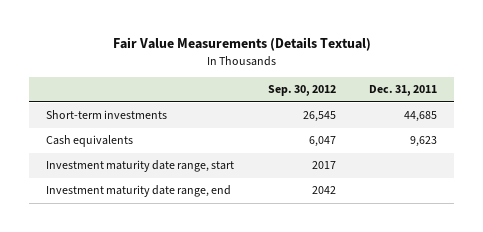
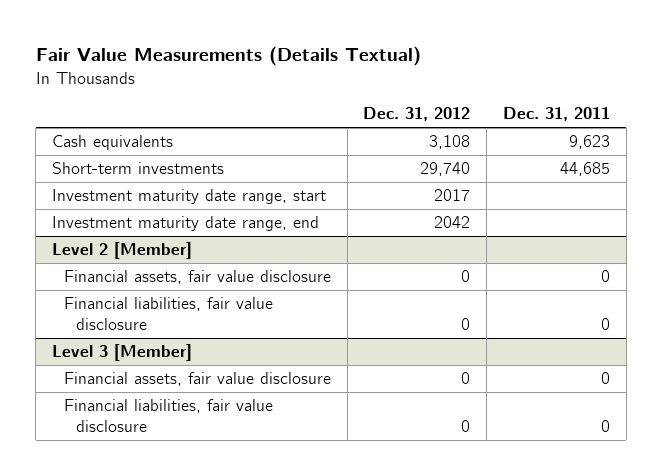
[267,85,336,97] Sep. 30, 2012 -> none
none -> [363,107,471,122] Dec. 31, 2012
[45,110,167,120] Short-term investments -> [52,162,225,175] Short-term investments
none -> [52,242,193,260] Level 2 [Member]
none -> [64,270,332,285] Financial assets, fair value disclosure
none -> [64,297,274,331] Financial liabilities, fair value disclosure
none -> [52,344,193,362] Level 3 [Member]
none -> [64,372,332,387] Financial assets, fair value disclosure
none -> [64,399,274,433] Financial liabilities, fair value disclosure

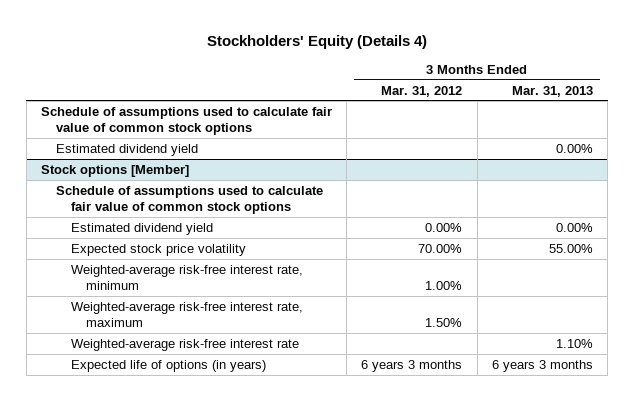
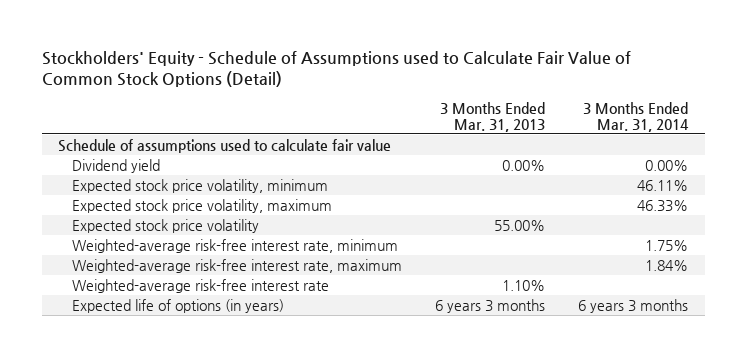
[206,35,427,50] Stockholders' Equity (Details 4) -> [41,51,631,88] Stockholders' Equity - Schedule of Assumptions used to Calculate Fair Value of Common Stock Options (Detail)
[381,85,463,97] Mar. 31, 2012 -> none
none -> [583,101,690,132] 3 Months Ended Mar. 31, 2014
[41,164,190,177] Stock options [Member] -> none
[56,185,324,215] Schedule of assumptions used to calculate fair value of common stock options -> none
[71,222,214,235] Estimated dividend yield -> none
[71,243,247,256] Expected stock price volatility -> none
[71,264,304,291] Weighted-average risk-free interest rate, minimum -> none
[71,301,304,328] Weighted-average risk-free interest rate, maximum -> none
[71,338,300,351] Weighted-average risk-free interest rate -> none
[71,359,267,372] Expected life of options (in years) -> none
[41,106,333,136] Schedule of assumptions used to calculate fair value of common stock options -> [58,138,392,153] Schedule of assumptions used to calculate fair value
[56,143,199,156] Estimated dividend yield -> [72,158,161,173] Dividend yield
none -> [72,178,329,193] Expected stock price volatility, minimum
none -> [72,198,333,213] Expected stock price volatility, maximum
none -> [72,218,260,233] Expected stock price volatility
none -> [72,238,399,253] Weighted-average risk-free interest rate, minimum
none -> [72,258,403,273] Weighted-average risk-free interest rate, maximum
none -> [72,278,330,293] Weighted-average risk-free interest rate
none -> [72,298,285,313] Expected life of options (in years)

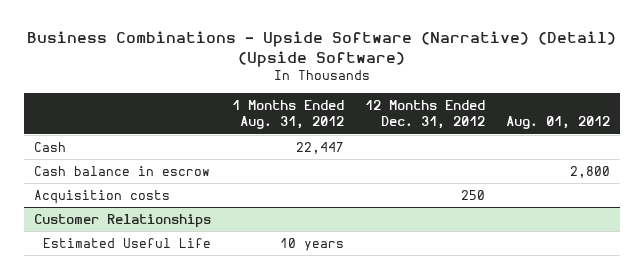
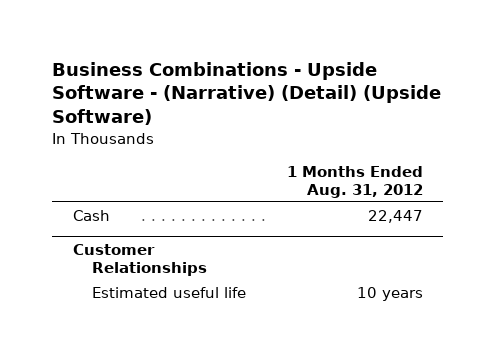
[26,31,616,68] Business Combinations - Upside Software (Narrative) (Detail) (Upside Software) -> [52,61,442,126] Business Combinations - Upside Software - (Narrative) (Detail) (Upside Software)
[364,99,485,130] 12 Months Ended Dec. 31, 2012 -> none
[505,116,610,130] Aug. 01, 2012 -> none
[34,165,211,176] Cash balance in escrow -> none
[34,189,171,204] Acquisition costs -> none
[43,237,212,248] Estimated Useful Life -> [91,287,246,299] Estimated useful life

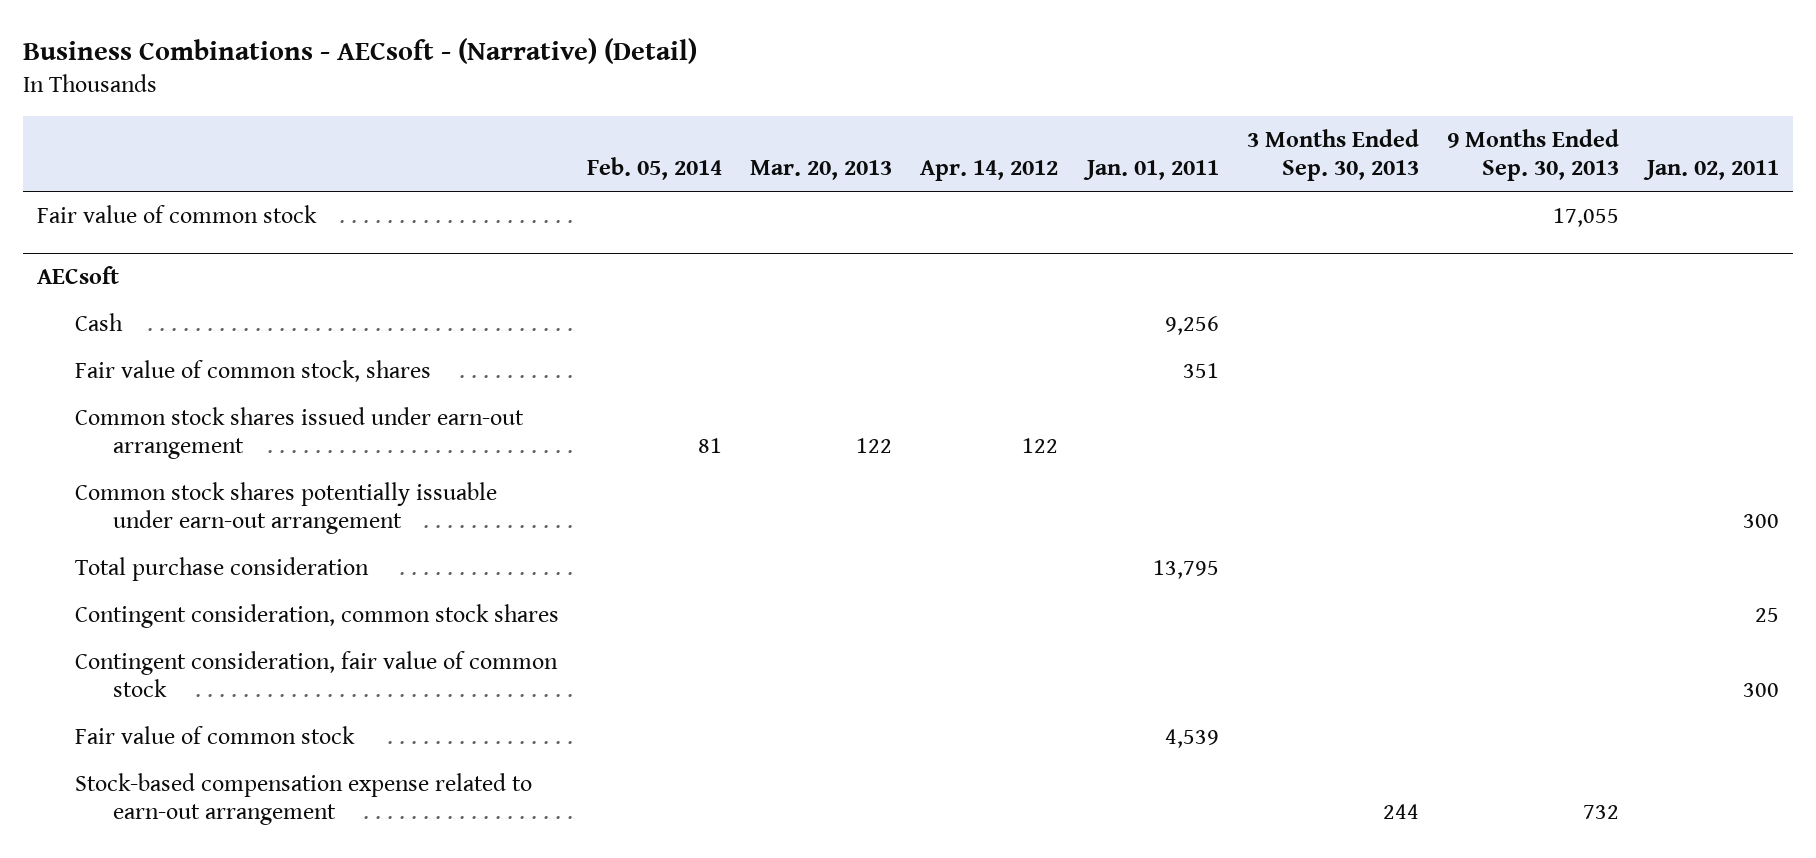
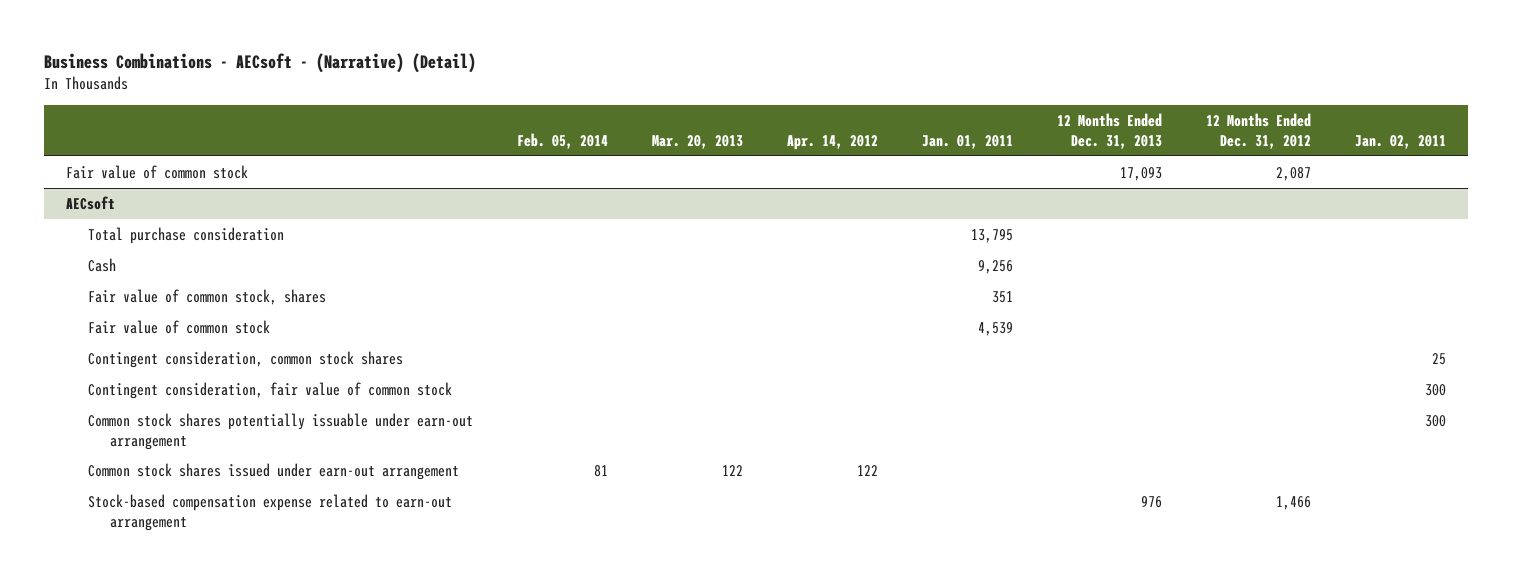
[1246,129,1419,182] 3 Months Ended Sep. 30, 2013 -> none
[1446,129,1619,182] 9 Months Ended Sep. 30, 2013 -> none
none -> [1057,112,1163,149] 12 Months Ended Dec. 31, 2013
none -> [1206,112,1312,149] 12 Months Ended Dec. 31, 2012
[75,556,370,581] Total purchase consideration -> [88,226,285,244] Total purchase consideration
[75,725,356,744] Fair value of common stock -> [88,319,271,334] Fair value of common stock
[75,481,498,535] Common stock shares potentially issuable under earn-out arrangement -> [88,412,474,450] Common stock shares potentially issuable under earn-out arrangement
[75,406,525,460] Common stock shares issued under earn-out arrangement -> [88,462,460,480] Common stock shares issued under earn-out arrangement

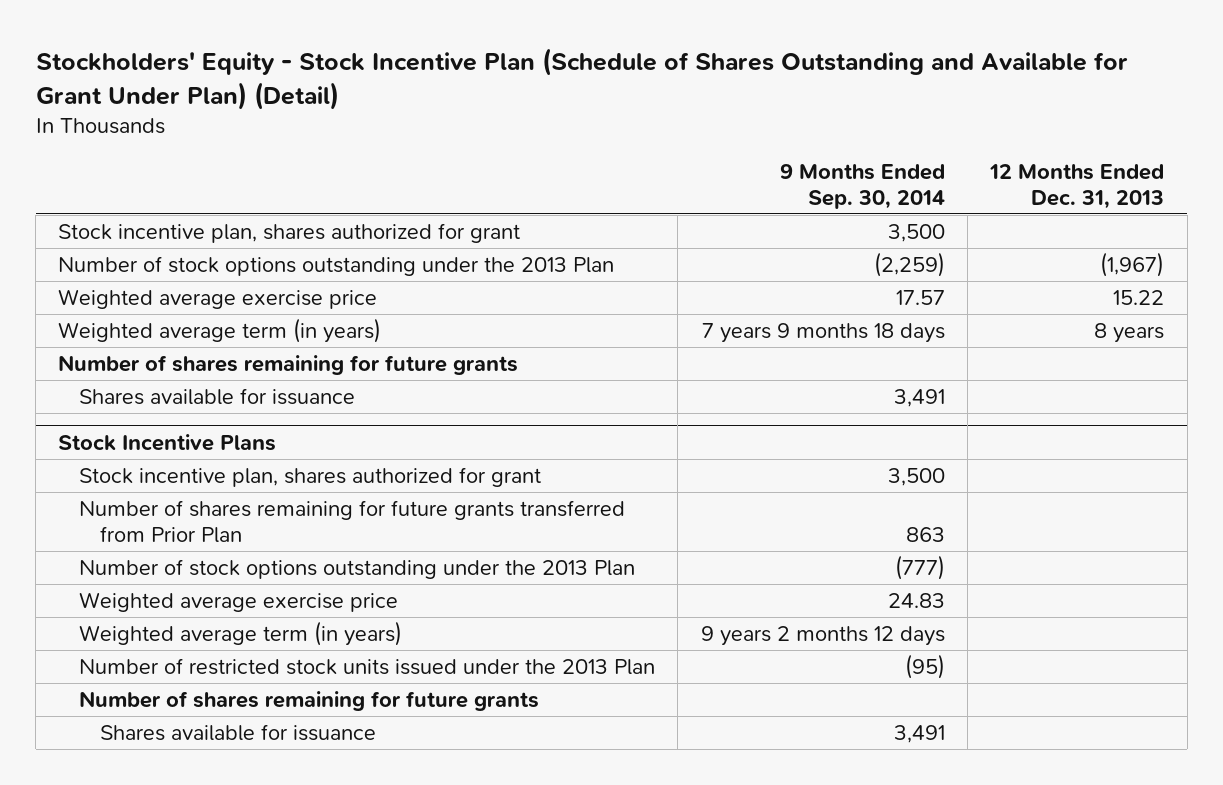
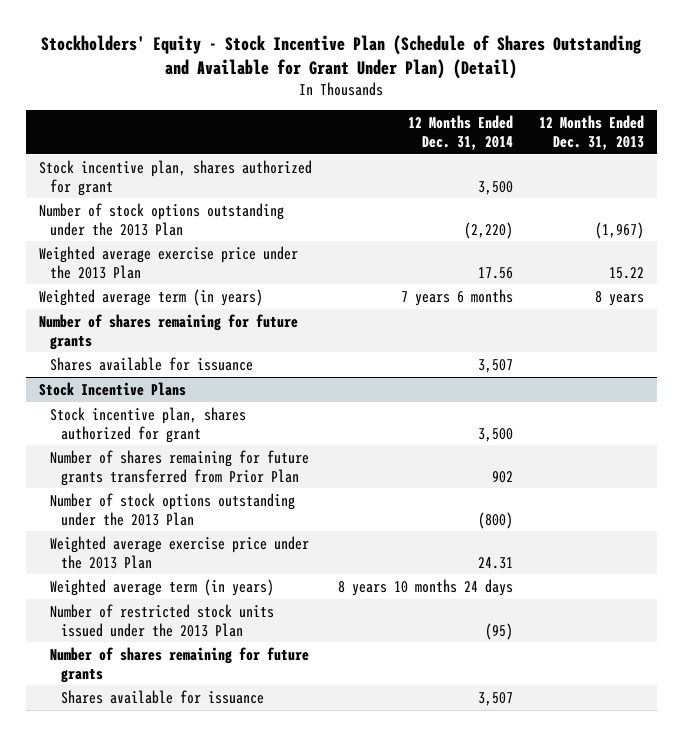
[779,163,945,209] 9 Months Ended Sep. 30, 2014 -> none
none -> [407,115,513,151] 12 Months Ended Dec. 31, 2014
[58,288,378,309] Weighted average exercise price -> [38,245,298,279] Weighted average exercise price under the 2013 Plan
[78,591,398,612] Weighted average exercise price -> [49,535,309,569] Weighted average exercise price under the 2013 Plan

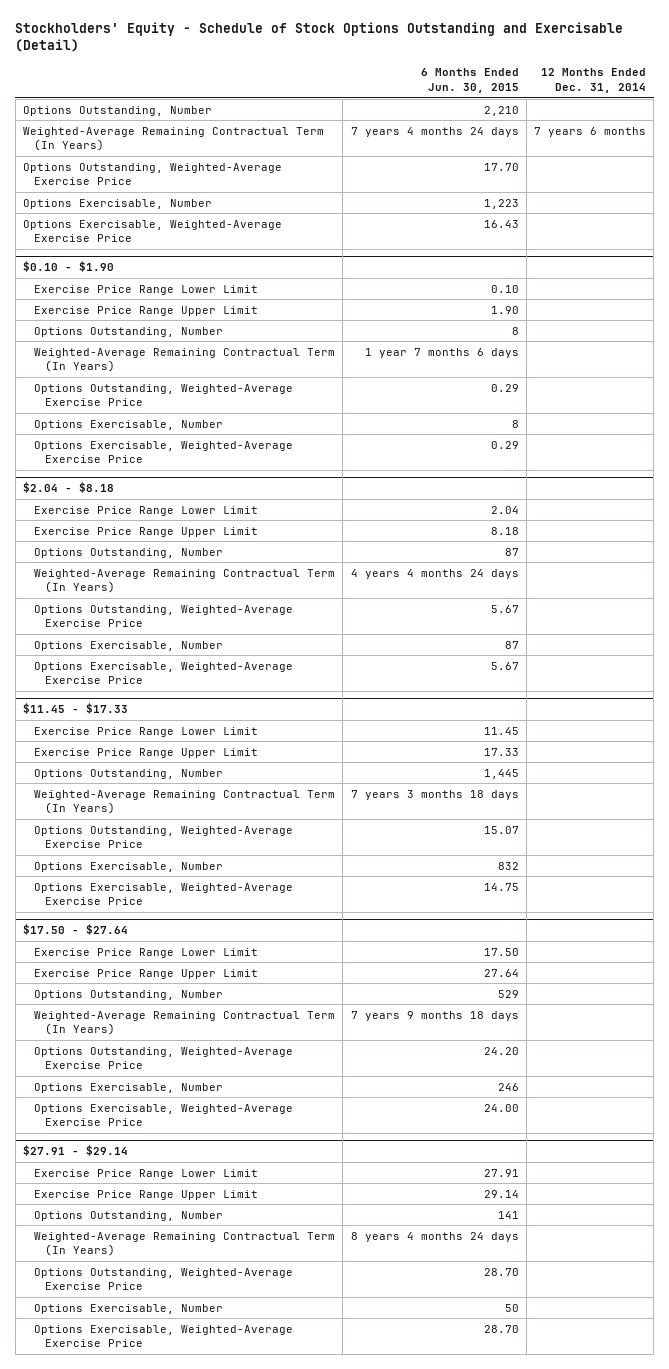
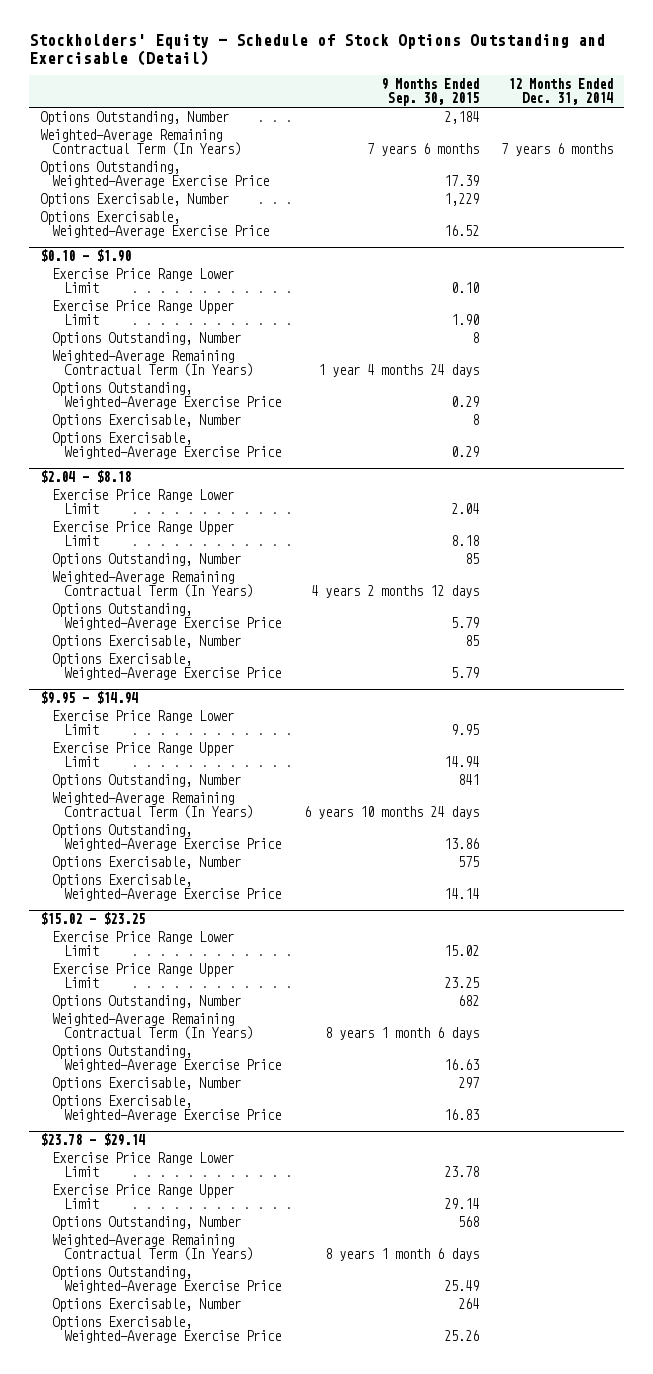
[420,68,519,93] 6 Months Ended Jun. 30, 2015 -> none
none -> [380,78,479,107] 9 Months Ended Sep. 30, 2015
[23,703,129,715] $11.45 - $17.33 -> [40,691,139,705] $9.95 - $14.94
[23,924,129,936] $17.50 - $27.64 -> [40,912,146,926] $15.02 - $23.25
[23,1145,129,1157] $27.91 - $29.14 -> [40,1133,146,1147] $23.78 - $29.14

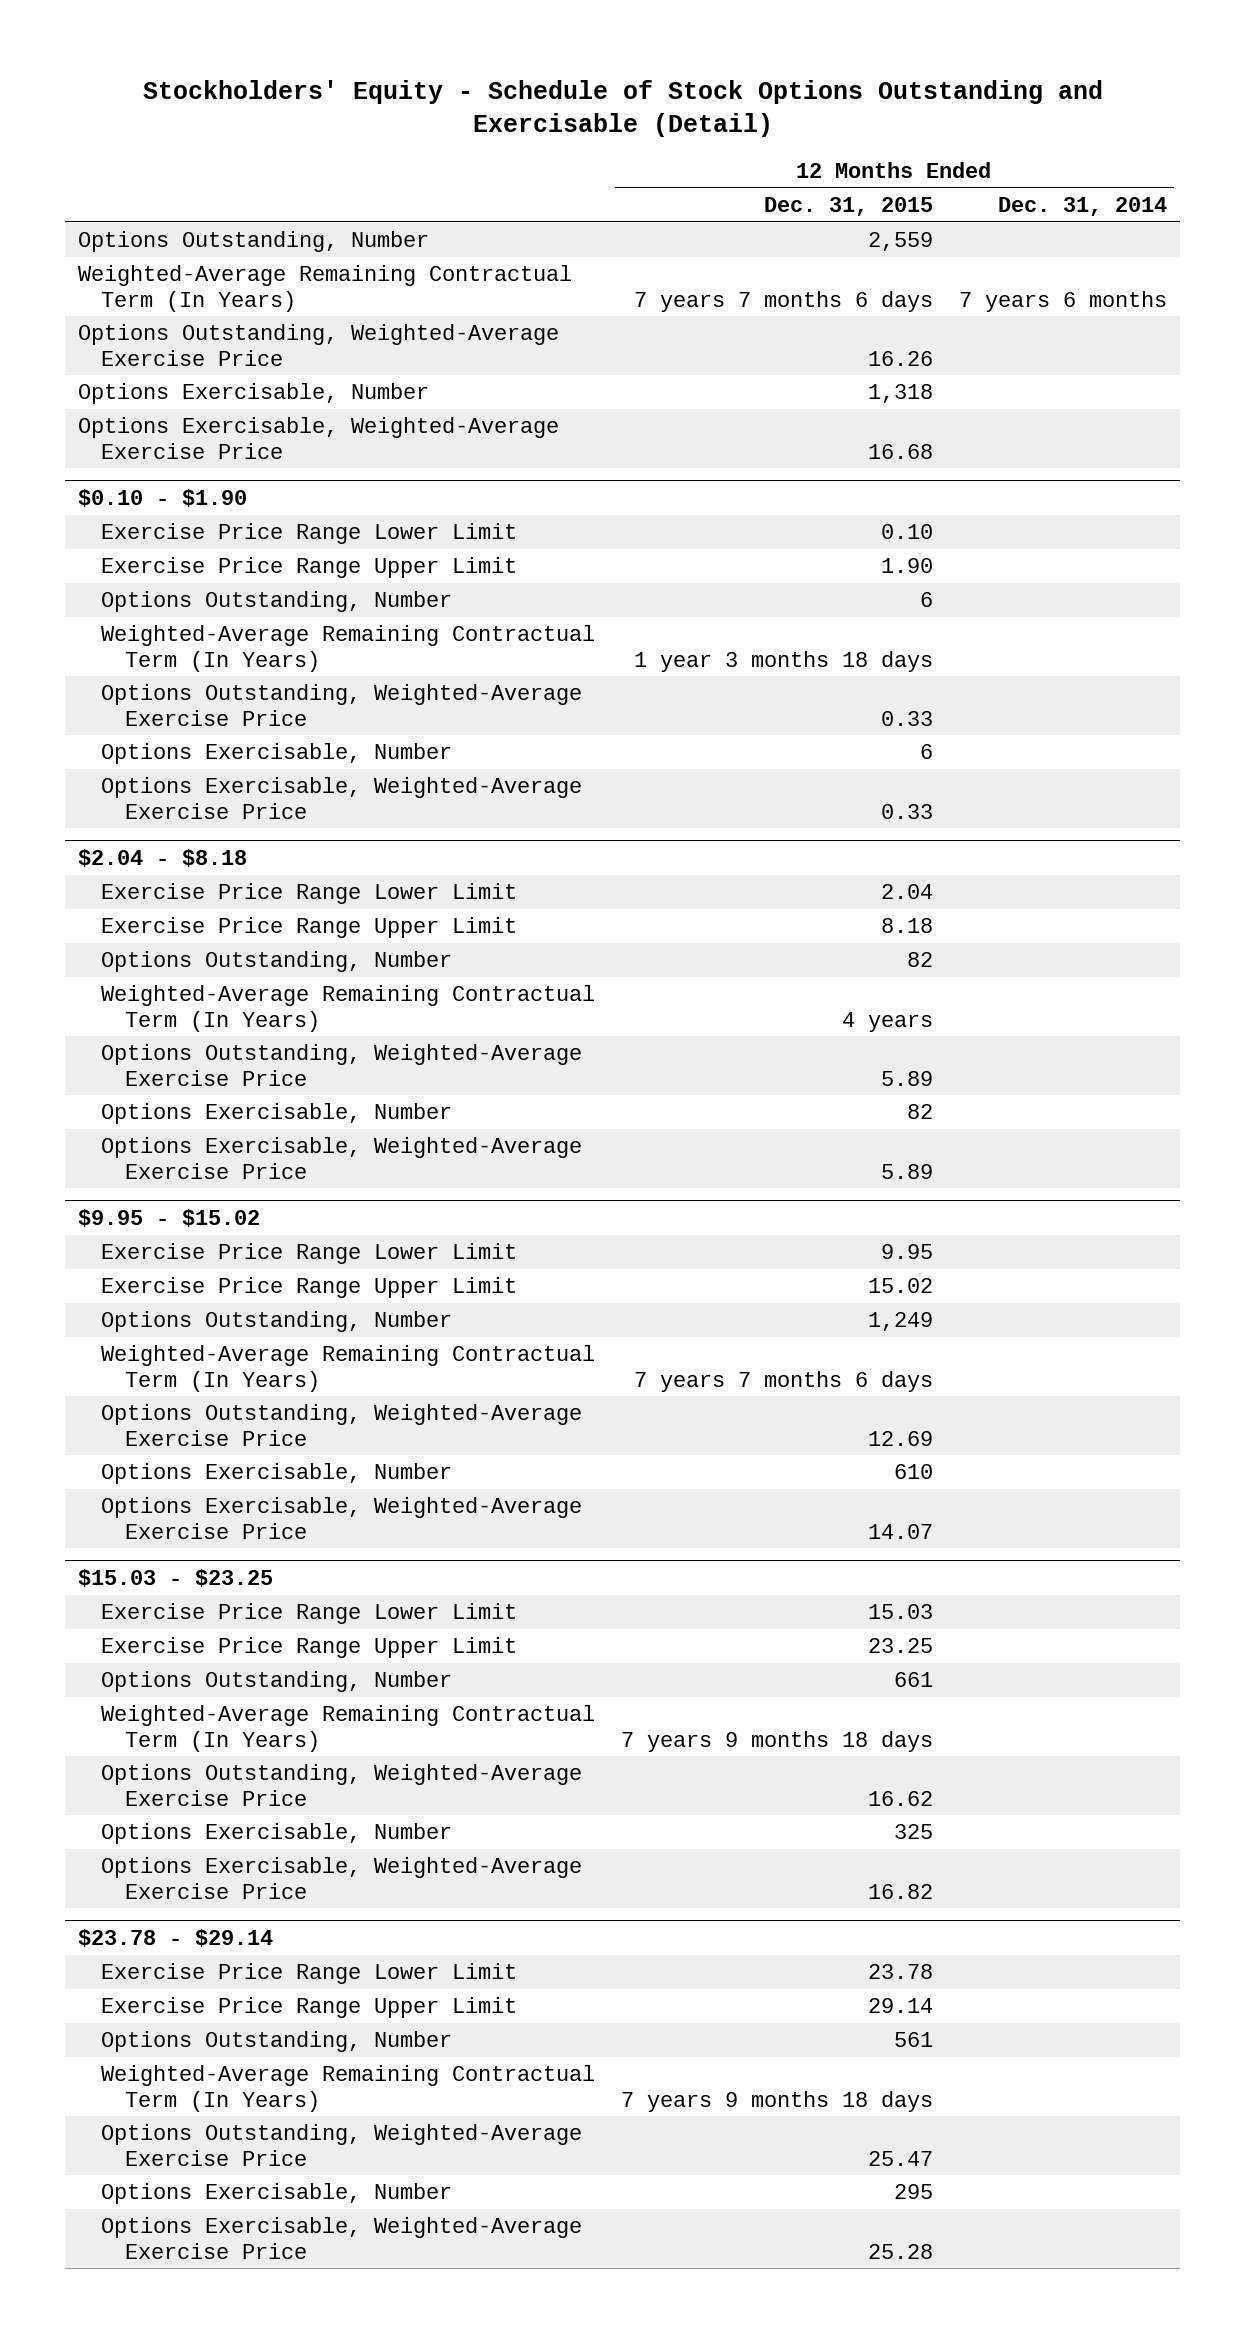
[380,78,479,107] 9 Months Ended Sep. 30, 2015 -> none
none -> [764,196,934,216] Dec. 31, 2015
[40,691,139,705] $9.95 - $14.94 -> [77,1208,260,1227] $9.95 - $15.02
[40,912,146,926] $15.02 - $23.25 -> [77,1568,273,1587] $15.03 - $23.25

